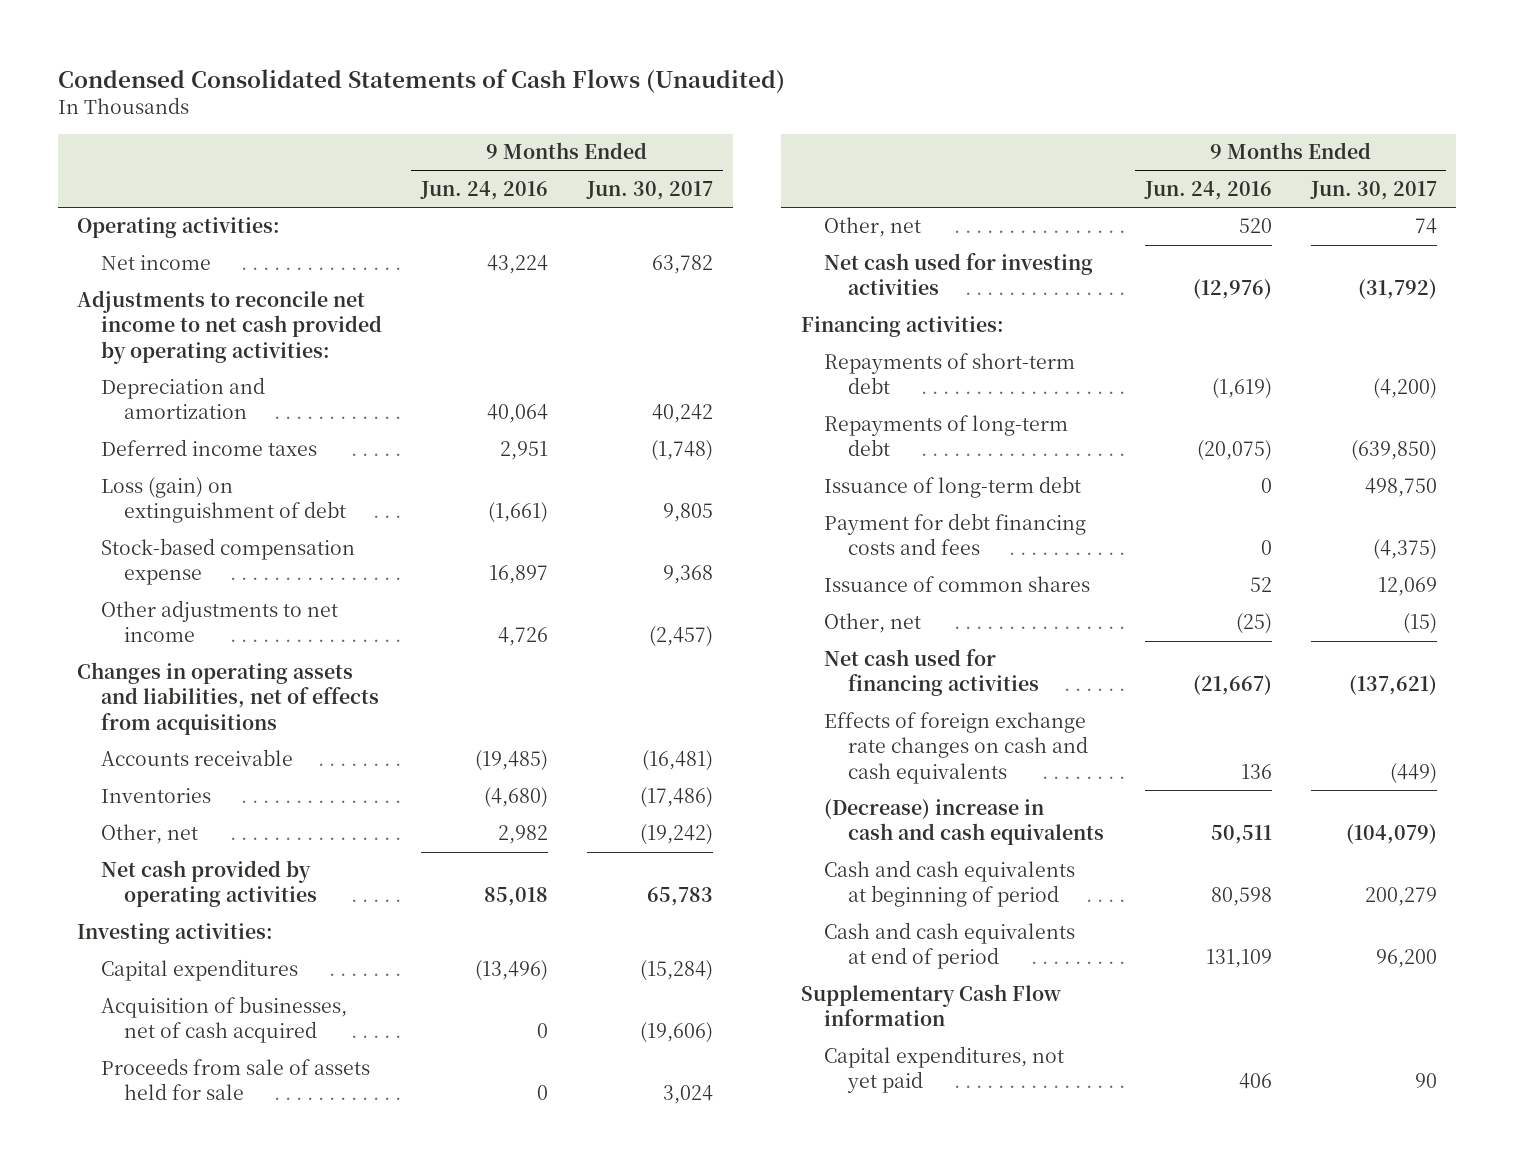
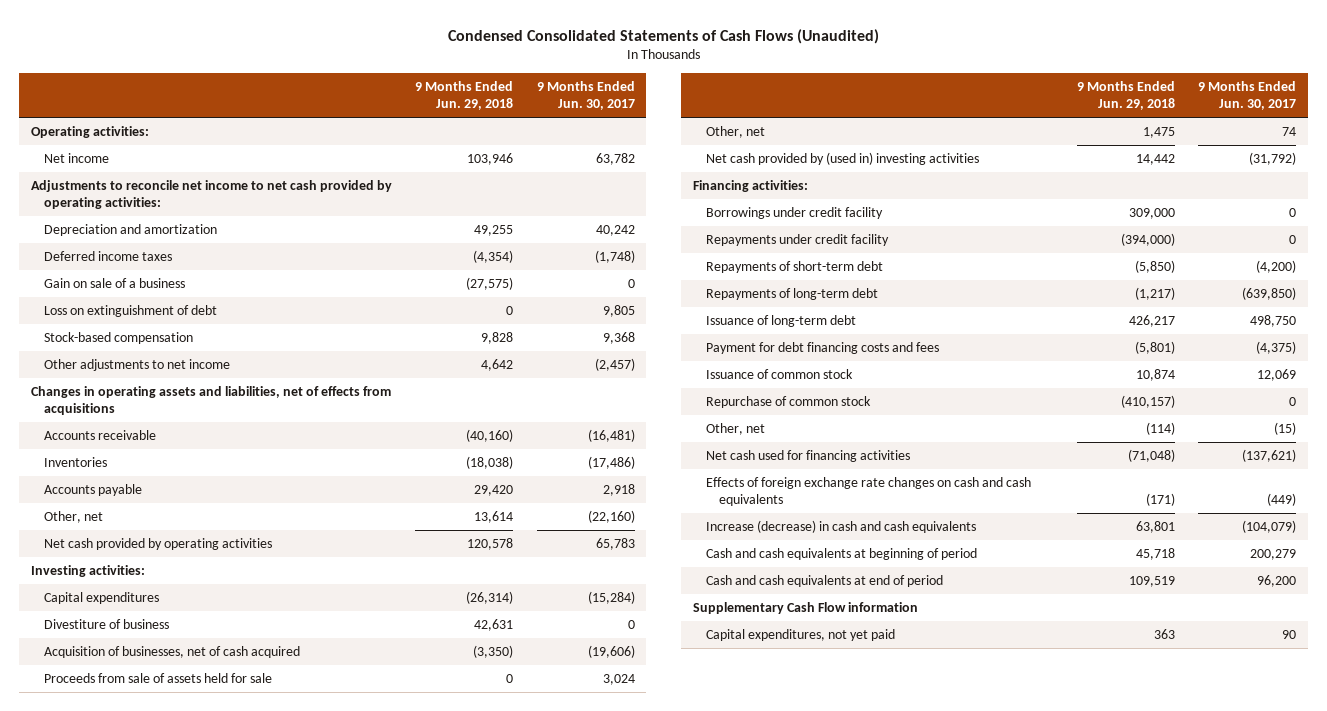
[419,180,548,200] Jun. 24, 2016 -> none
none -> [415,81,514,111] 9 Months Ended Jun. 29, 2018
none -> [44,277,186,288] Gain on sale of a business
[100,477,347,524] Loss (gain) on extinguishment of debt -> [44,304,218,317] Loss on extinguishment of debt
[100,538,355,586] Stock-based compensation expense -> [44,331,194,344] Stock-based compensation
none -> [44,483,143,496] Accounts payable
[640,824,714,846] (19,242) -> [587,509,635,523] (22,160)
none -> [44,618,170,629] Divestiture of business
[824,253,1094,296] Net cash used for investing activities -> [705,151,979,165] Net cash provided by (used in) investing activities
none -> [705,206,883,219] Borrowings under credit facility
none -> [705,233,889,246] Repayments under credit facility
[824,576,1091,593] Issuance of common shares -> [705,368,853,379] Issuance of common stock
none -> [705,395,871,408] Repurchase of common stock
[824,799,1105,846] (Decrease) increase in cash and cash equivalents -> [705,519,976,533] Increase (decrease) in cash and cash equivalents

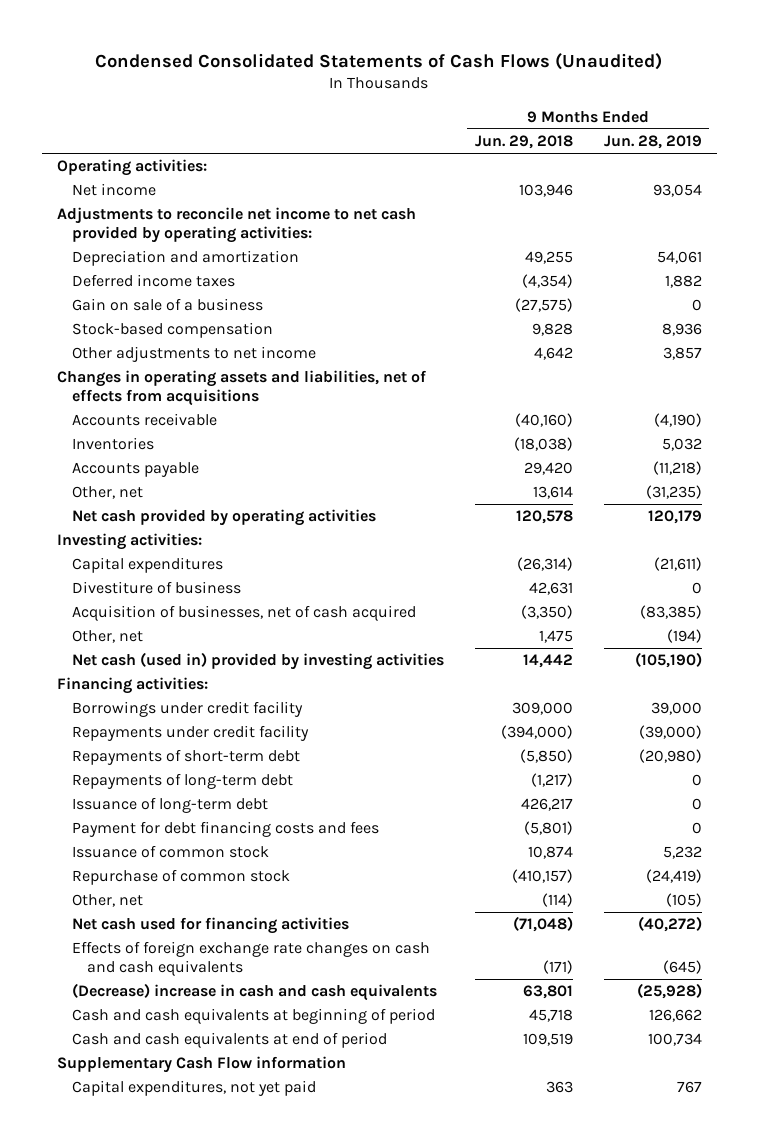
[536,81,635,111] 9 Months Ended Jun. 30, 2017 -> none
none -> [603,135,702,150] Jun. 28, 2019
[44,304,218,317] Loss on extinguishment of debt -> none
[44,672,273,683] Proceeds from sale of assets held for sale -> none
[705,151,979,165] Net cash provided by (used in) investing activities -> [72,652,445,671] Net cash (used in) provided by investing activities
[705,519,976,533] Increase (decrease) in cash and cash equivalents -> [72,983,438,1002] (Decrease) increase in cash and cash equivalents

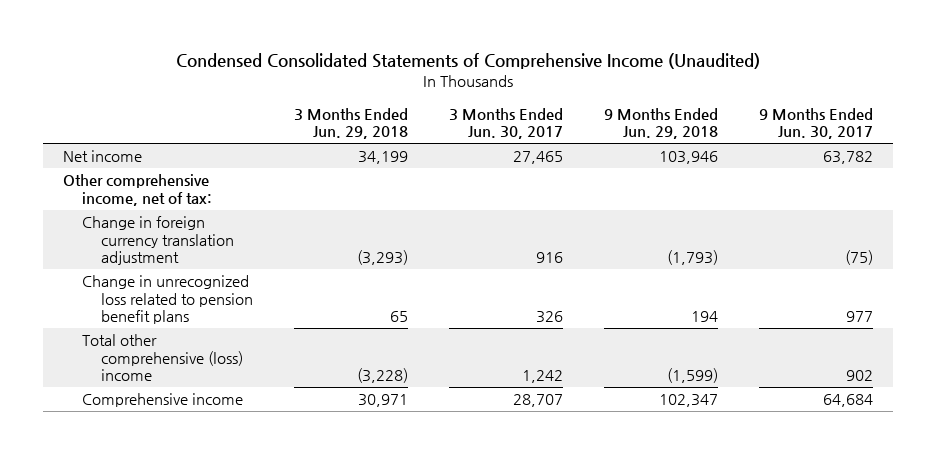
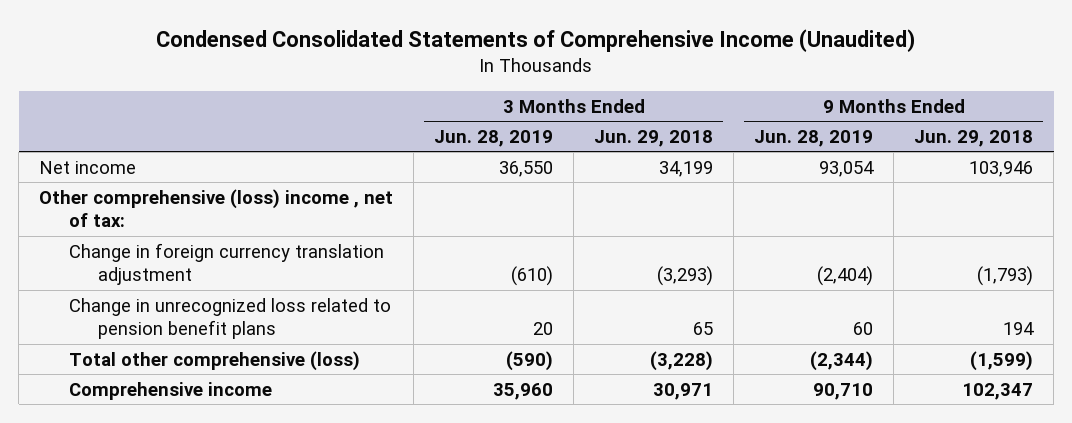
[448,107,563,140] 3 Months Ended Jun. 30, 2017 -> none
[758,107,873,140] 9 Months Ended Jun. 30, 2017 -> none
none -> [434,129,554,147] Jun. 28, 2019
none -> [754,129,874,147] Jun. 28, 2019
[63,174,212,206] Other comprehensive income, net of tax: -> [39,188,394,228] Other comprehensive (loss) income , net of tax:
[81,334,243,382] Total other comprehensive (loss) income -> [68,350,360,371] Total other comprehensive (loss)

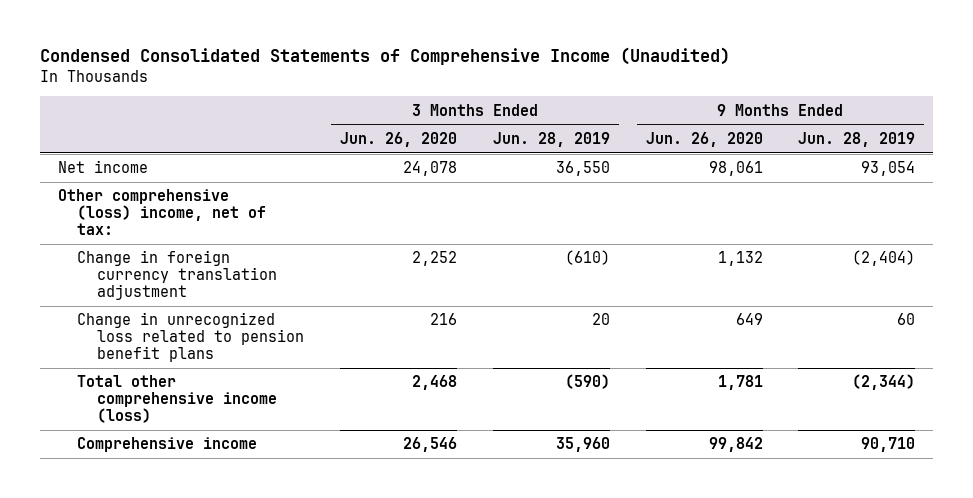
[594,129,714,147] Jun. 29, 2018 -> none
[914,129,1034,147] Jun. 29, 2018 -> none
none -> [339,131,457,147] Jun. 26, 2020
none -> [645,131,763,147] Jun. 26, 2020
[39,188,394,228] Other comprehensive (loss) income , net of tax: -> [57,189,267,236] Other comprehensive (loss) income, net of tax:
[68,350,360,371] Total other comprehensive (loss) -> [77,375,278,424] Total other comprehensive income (loss)

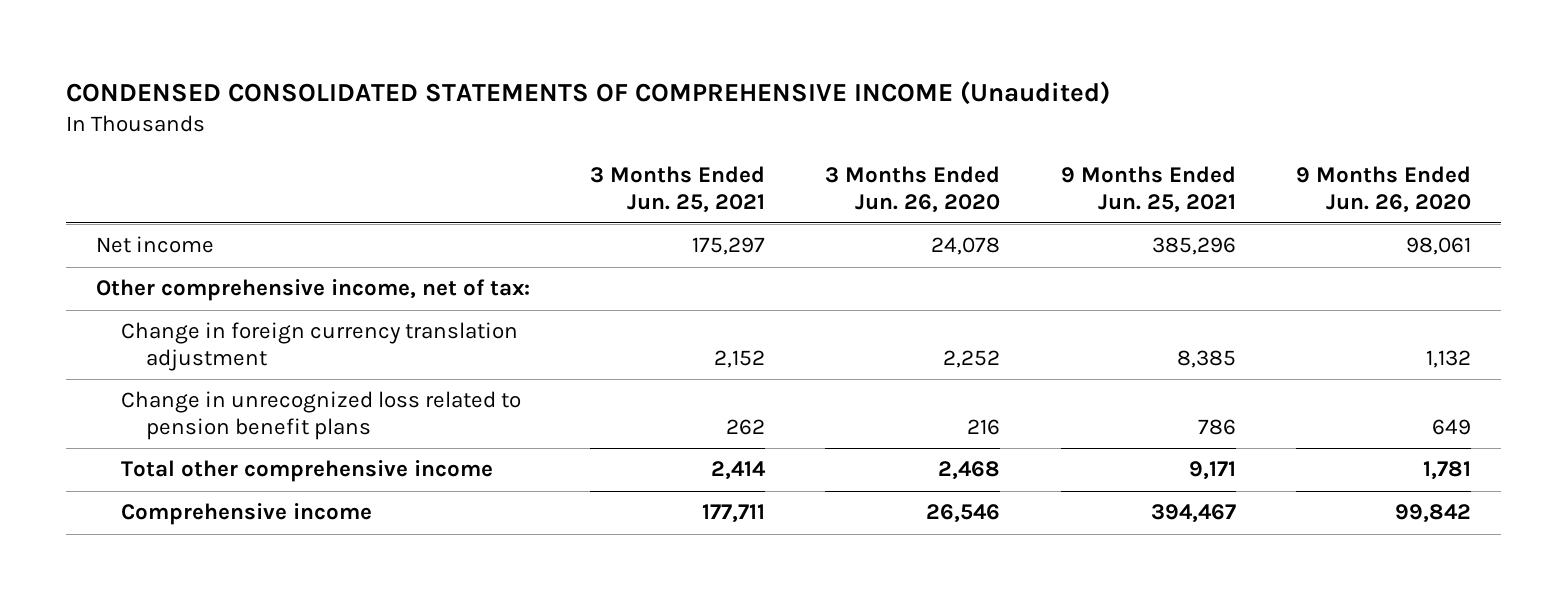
[39,47,730,66] Condensed Consolidated Statements of Comprehensive Income (Unaudited) -> [65,80,1110,105] CONDENSED CONSOLIDATED STATEMENTS OF COMPREHENSIVE INCOME (Unaudited)
[492,131,610,147] Jun. 28, 2019 -> none
[798,131,916,147] Jun. 28, 2019 -> none
none -> [590,166,766,213] 3 Months Ended Jun. 25, 2021
none -> [1060,166,1236,213] 9 Months Ended Jun. 25, 2021
[57,189,267,236] Other comprehensive (loss) income, net of tax: -> [95,279,530,302] Other comprehensive income, net of tax:
[77,375,278,424] Total other comprehensive income (loss) -> [120,460,493,483] Total other comprehensive income

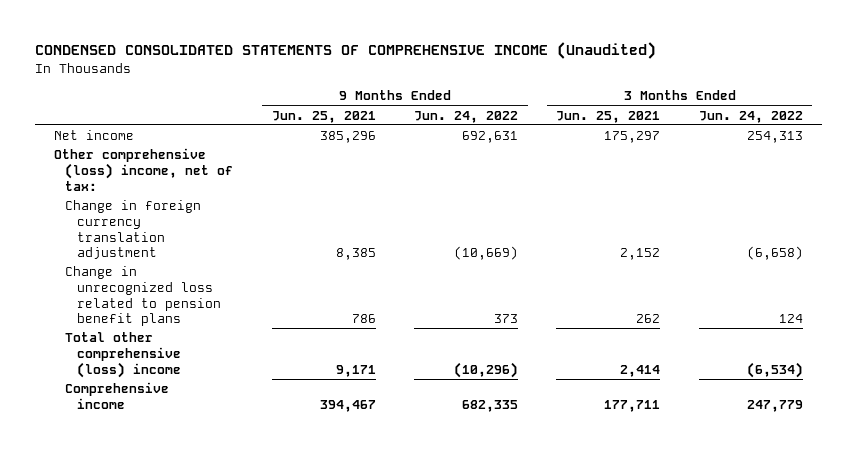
[825,166,1001,213] 3 Months Ended Jun. 26, 2020 -> none
[1295,166,1471,213] 9 Months Ended Jun. 26, 2020 -> none
none -> [414,110,519,123] Jun. 24, 2022
none -> [698,110,803,123] Jun. 24, 2022
[95,279,530,302] Other comprehensive income, net of tax: -> [54,148,234,191] Other comprehensive (loss) income, net of tax:
[120,460,493,483] Total other comprehensive income -> [65,332,181,378] Total other comprehensive (loss) income

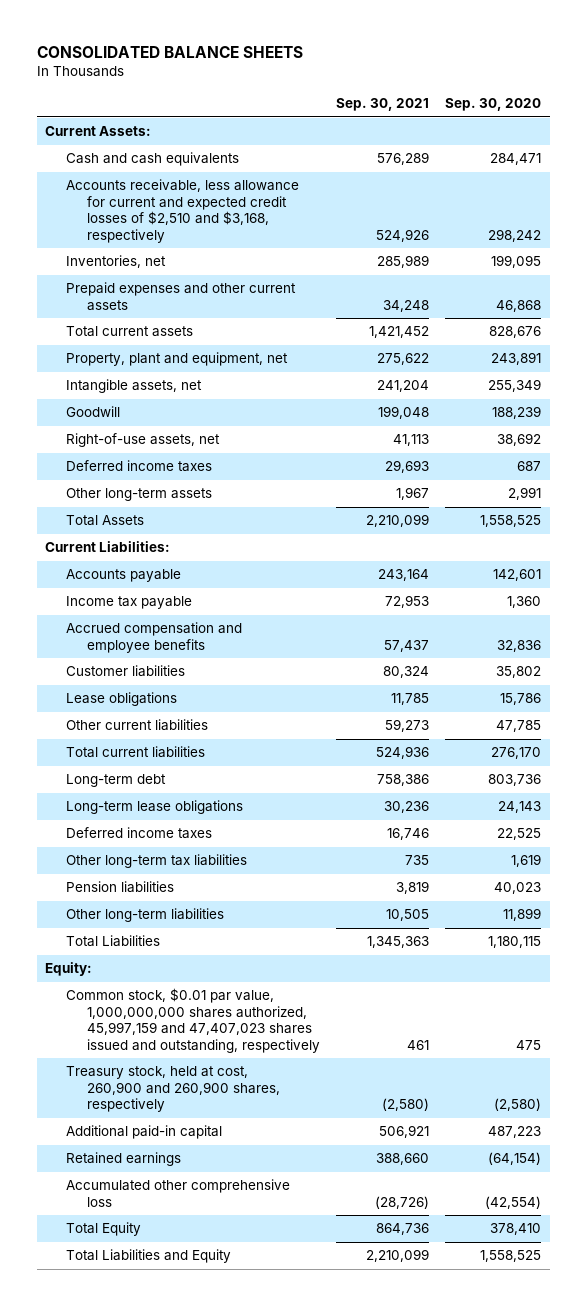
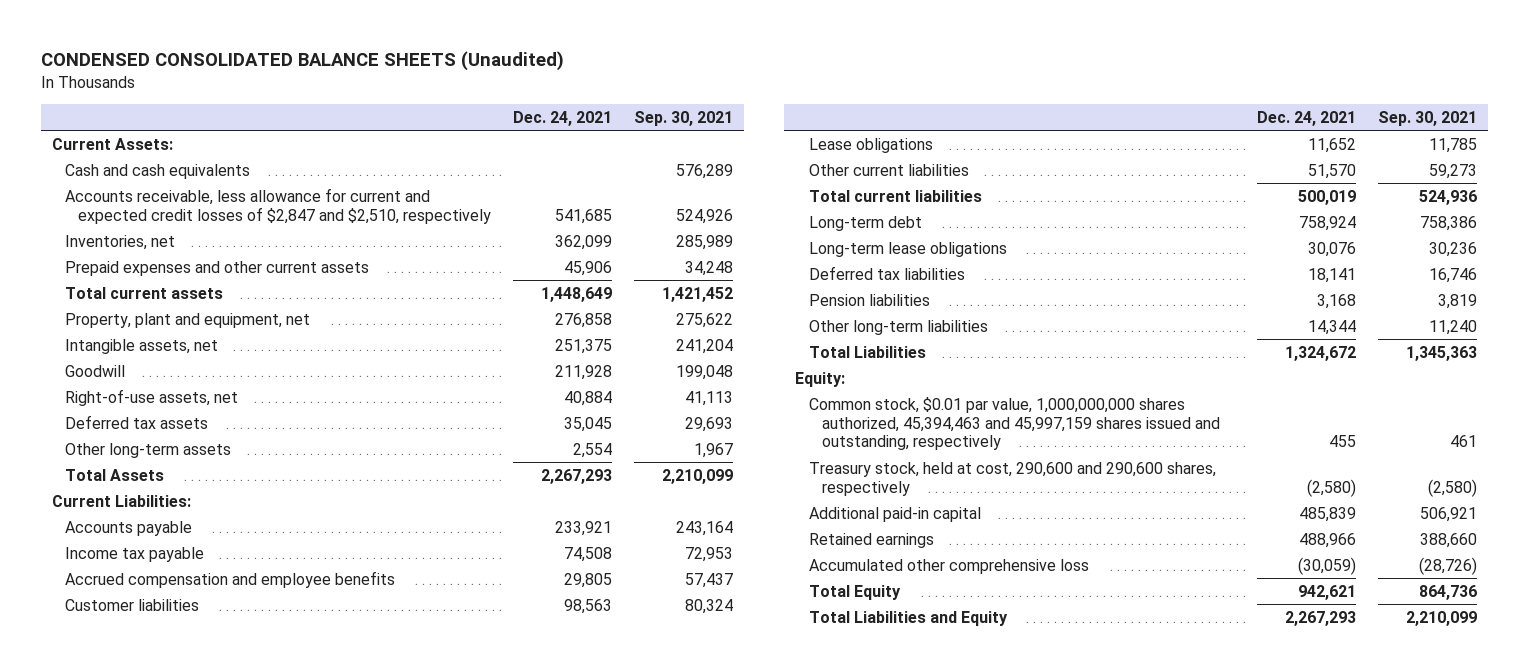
[36,45,303,58] CONSOLIDATED BALANCE SHEETS -> [40,50,564,71] CONDENSED CONSOLIDATED BALANCE SHEETS (Unaudited)
[445,98,542,112] Sep. 30, 2020 -> none
none -> [512,110,612,126] Dec. 24, 2021
[65,179,299,243] Accounts receivable, less allowance for current and expected credit losses of $2,510 and $3,168, respectively -> [64,187,491,224] Accounts receivable, less allowance for current and expected credit losses of $2,847 and $2,510, respectively
[65,460,212,473] Deferred income taxes -> [64,414,208,429] Deferred tax assets
[65,854,247,869] Other long-term tax liabilities -> none
[65,827,212,840] Deferred income taxes -> [808,265,965,280] Deferred tax liabilities
[386,909,430,922] 10,505 -> [1428,319,1477,335] 11,240
[65,988,320,1053] Common stock, $0.01 par value, 1,000,000,000 shares authorized, 45,997,159 and 47,407,023 shares issued and outstanding, respectively -> [808,396,1220,451] Common stock, $0.01 par value, 1,000,000,000 shares authorized, 45,394,463 and 45,997,159 shares issued and outstanding, respectively
[65,1066,280,1113] Treasury stock, held at cost, 260,900 and 260,900 shares, respectively -> [808,461,1216,496] Treasury stock, held at cost, 290,600 and 290,600 shares, respectively

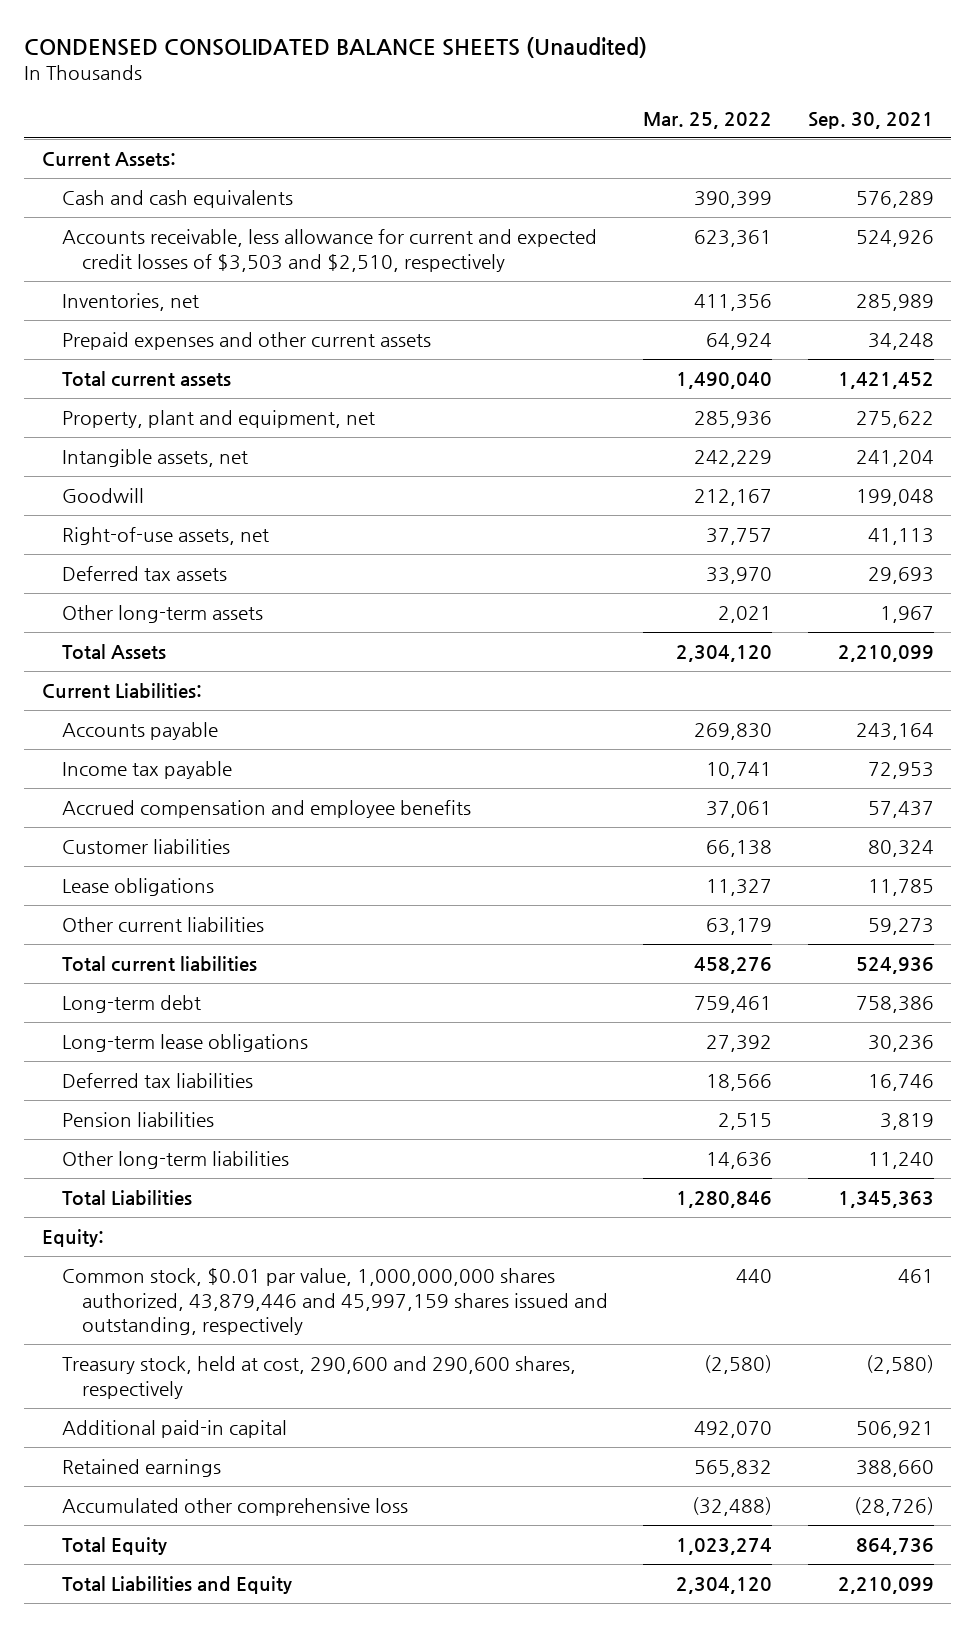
[512,110,612,126] Dec. 24, 2021 -> none
none -> [643,111,773,129] Mar. 25, 2022
[64,187,491,224] Accounts receivable, less allowance for current and expected credit losses of $2,847 and $2,510, respectively -> [61,229,597,272] Accounts receivable, less allowance for current and expected credit losses of $3,503 and $2,510, respectively
[808,396,1220,451] Common stock, $0.01 par value, 1,000,000,000 shares authorized, 45,394,463 and 45,997,159 shares issued and outstanding, respectively -> [61,1268,608,1336] Common stock, $0.01 par value, 1,000,000,000 shares authorized, 43,879,446 and 45,997,159 shares issued and outstanding, respectively

